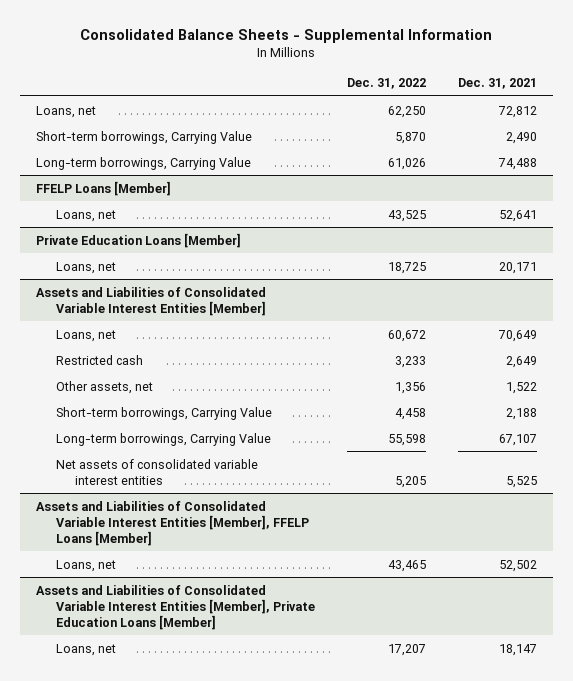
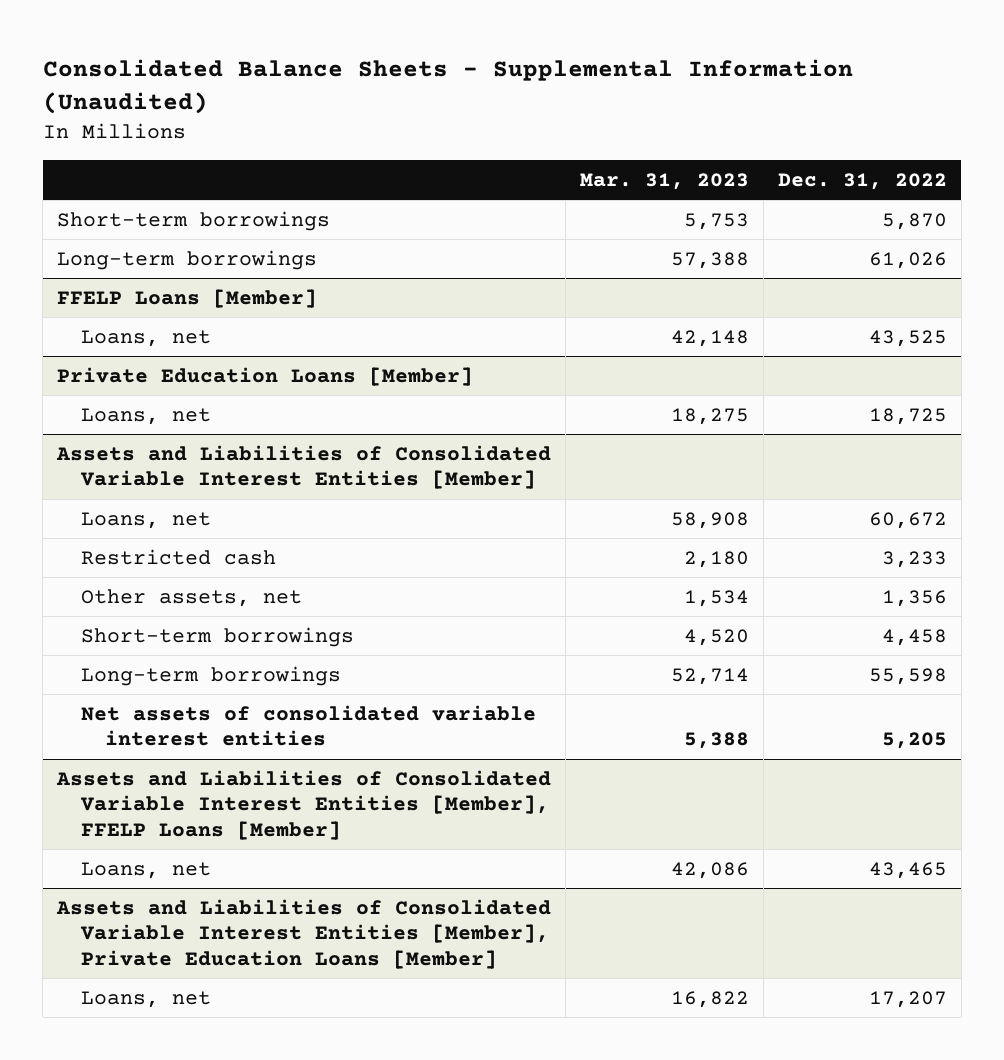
[80,28,493,43] Consolidated Balance Sheets - Supplemental Information -> [42,59,853,115] Consolidated Balance Sheets - Supplemental Information (Unaudited)
[457,78,537,90] Dec. 31, 2021 -> none
none -> [580,172,750,190] Mar. 31, 2023
[35,105,96,118] Loans, net -> none
[35,130,252,144] Short-term borrowings, Carrying Value -> [57,210,331,231] Short-term borrowings
[35,156,251,170] Long-term borrowings, Carrying Value -> [57,249,318,270] Long-term borrowings
[55,406,272,420] Short-term borrowings, Carrying Value -> [80,626,354,647] Short-term borrowings
[55,432,271,446] Long-term borrowings, Carrying Value -> [80,665,341,686] Long-term borrowings

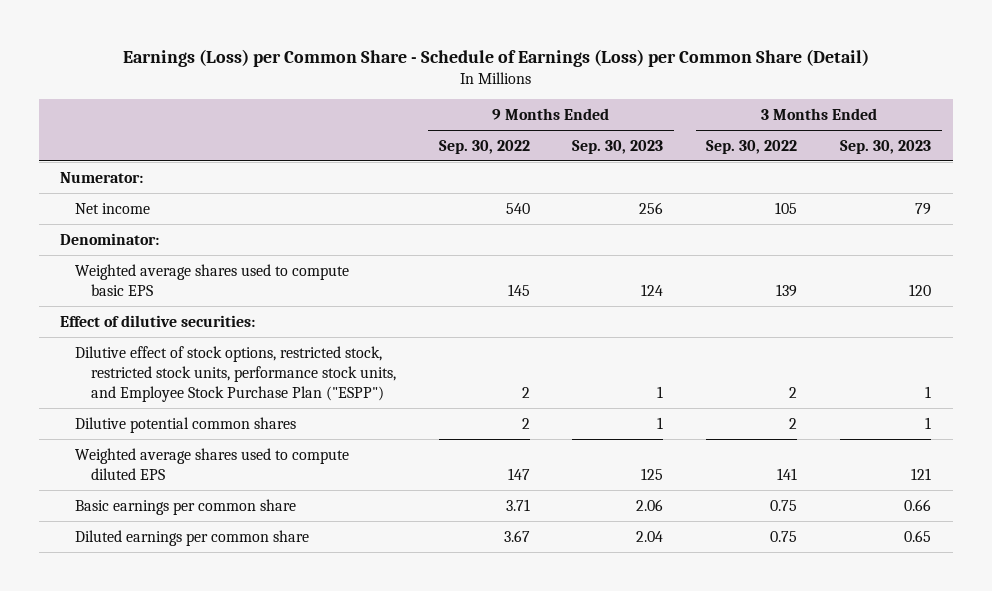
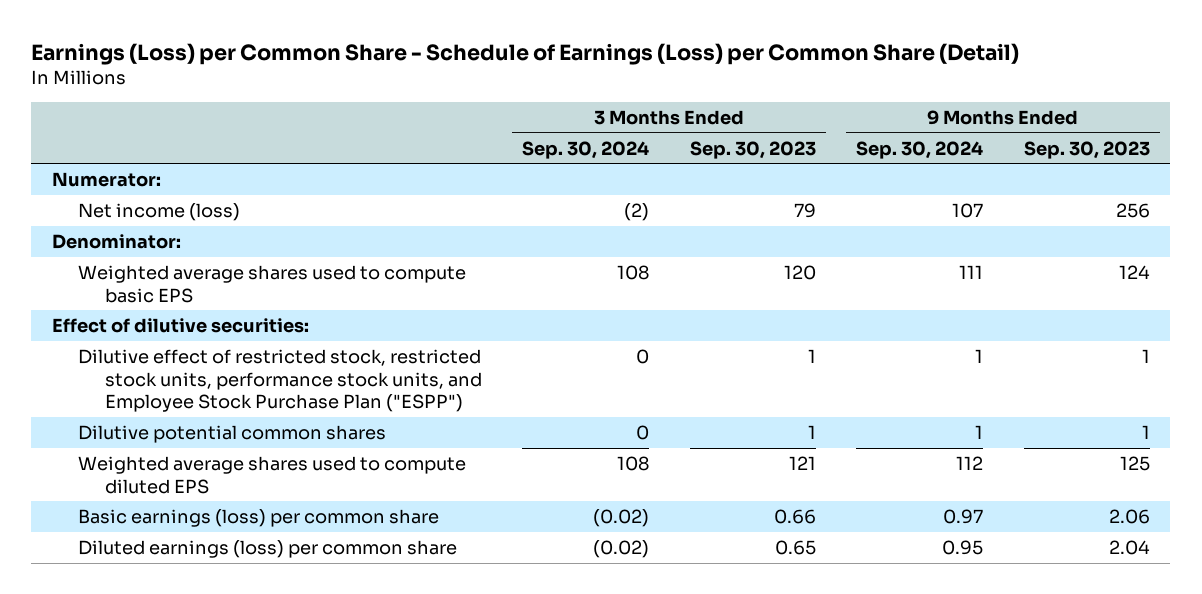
[438,139,530,154] Sep. 30, 2022 -> none
[706,139,798,154] Sep. 30, 2022 -> none
none -> [522,140,650,159] Sep. 30, 2024
none -> [856,140,984,159] Sep. 30, 2024
[75,202,151,214] Net income -> [78,202,241,221] Net income (loss)
[75,345,396,402] Dilutive effect of stock options, restricted stock, restricted stock units, performance stock units, and Employee Stock Purchase Plan ("ESPP") -> [78,348,482,413] Dilutive effect of restricted stock, restricted stock units, performance stock units, and Employee Stock Purchase Plan ("ESPP")
[75,498,297,515] Basic earnings per common share -> [78,508,440,527] Basic earnings (loss) per common share
[75,529,310,546] Diluted earnings per common share -> [78,539,458,558] Diluted earnings (loss) per common share

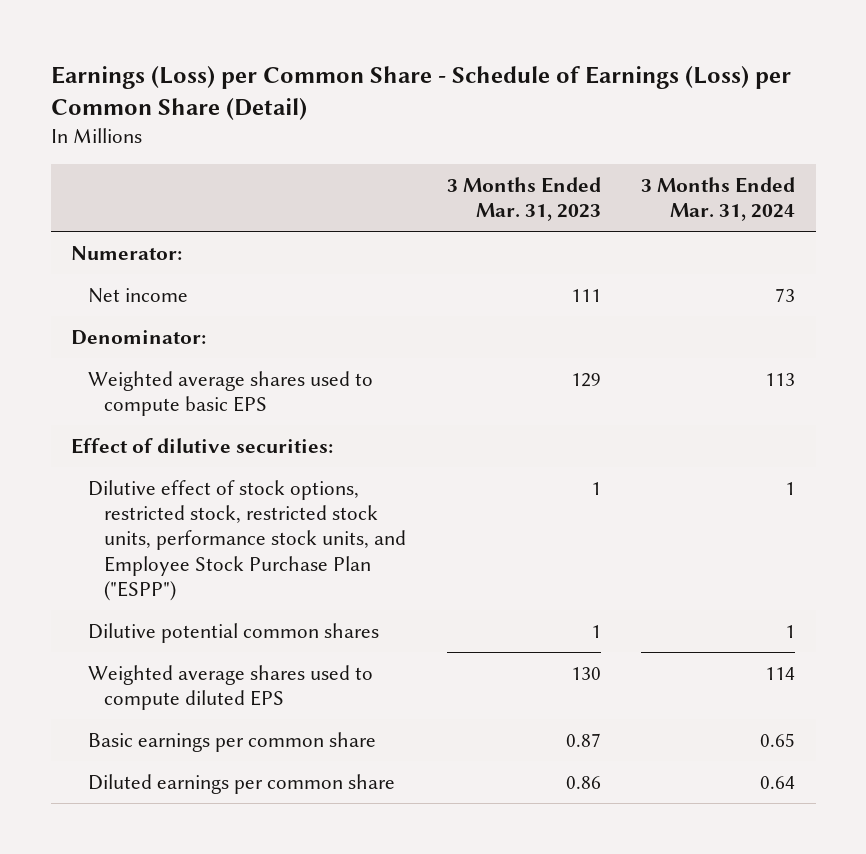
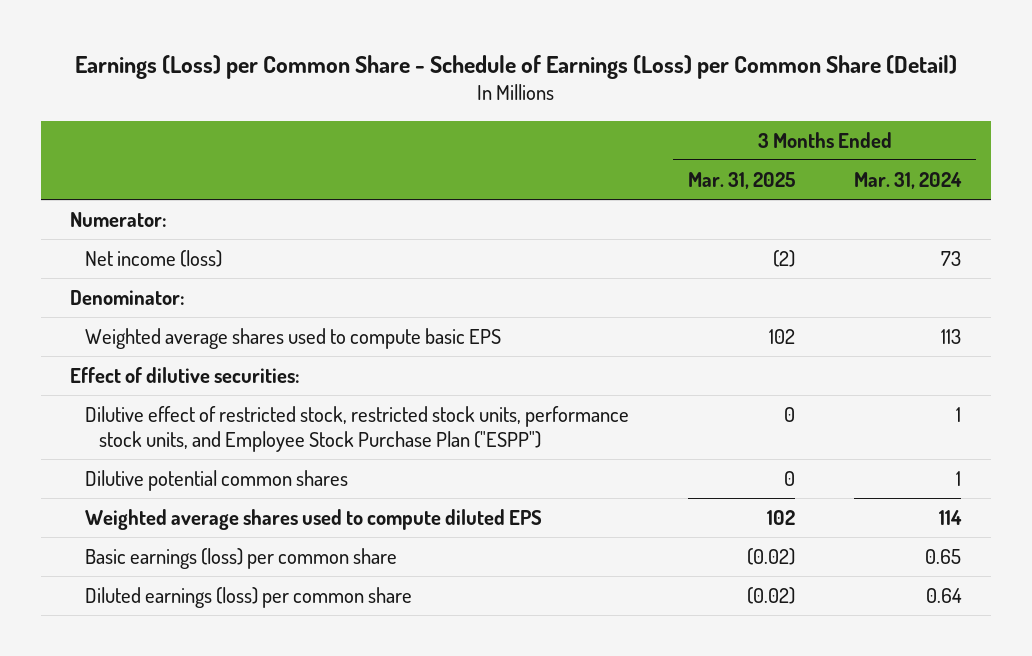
[446,176,601,222] 3 Months Ended Mar. 31, 2023 -> none
none -> [687,172,795,190] Mar. 31, 2025
[87,287,188,303] Net income -> [84,250,222,268] Net income (loss)
[87,479,407,601] Dilutive effect of stock options, restricted stock, restricted stock units, performance stock units, and Employee Stock Purchase Plan ("ESPP") -> [84,406,629,452] Dilutive effect of restricted stock, restricted stock units, performance stock units, and Employee Stock Purchase Plan ("ESPP")
[87,731,376,752] Basic earnings per common share -> [84,548,397,570] Basic earnings (loss) per common share
[87,773,395,794] Diluted earnings per common share -> [84,587,412,609] Diluted earnings (loss) per common share

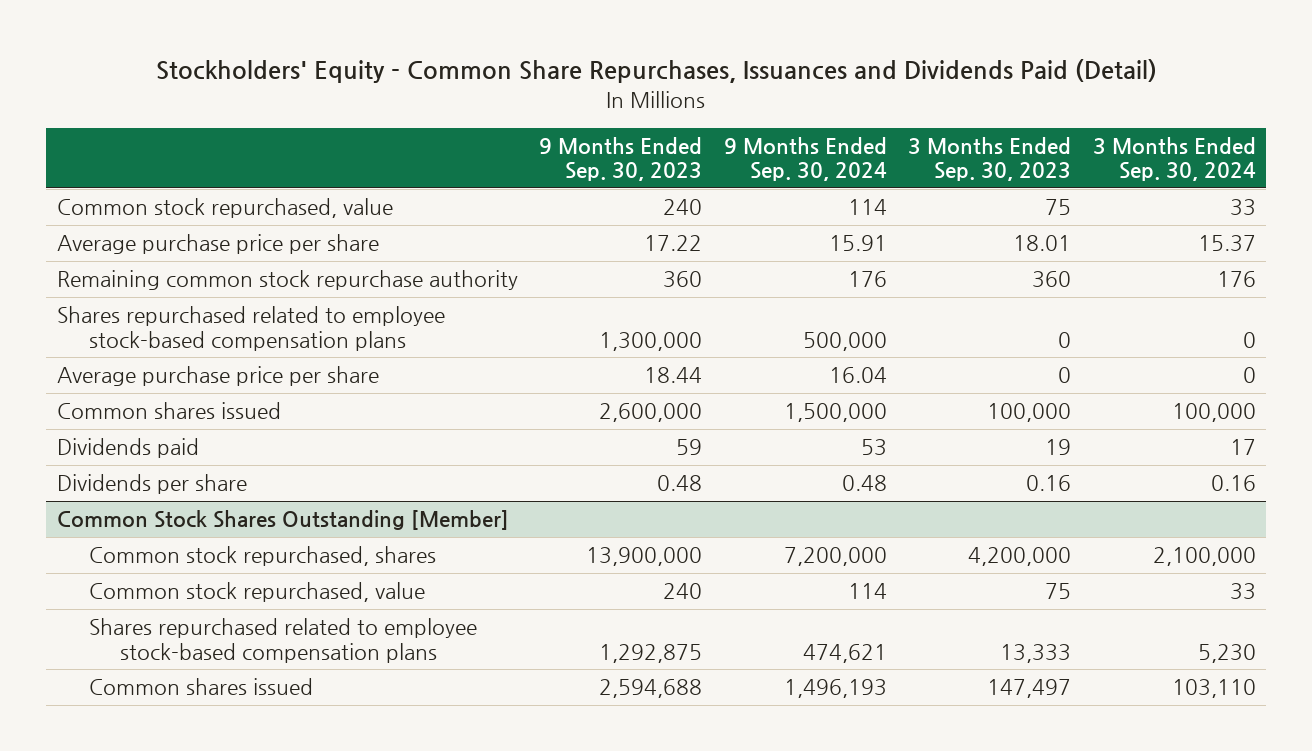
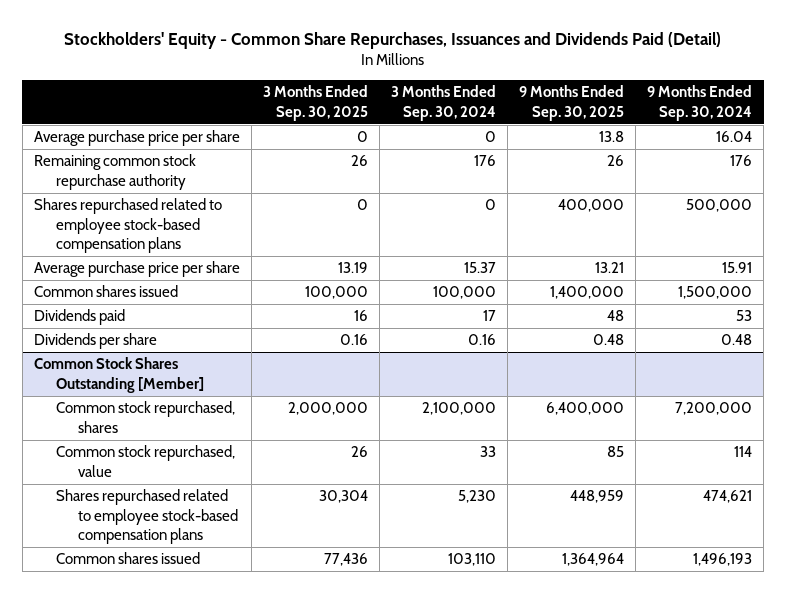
[539,136,703,182] 9 Months Ended Sep. 30, 2023 -> none
[908,136,1072,182] 3 Months Ended Sep. 30, 2023 -> none
none -> [263,85,369,121] 3 Months Ended Sep. 30, 2025
none -> [519,85,625,121] 9 Months Ended Sep. 30, 2025
[56,198,393,219] Common stock repurchased, value -> none
[56,366,379,387] Average purchase price per share -> [33,130,240,147] Average purchase price per share
[56,234,379,255] Average purchase price per share -> [33,261,240,278] Average purchase price per share

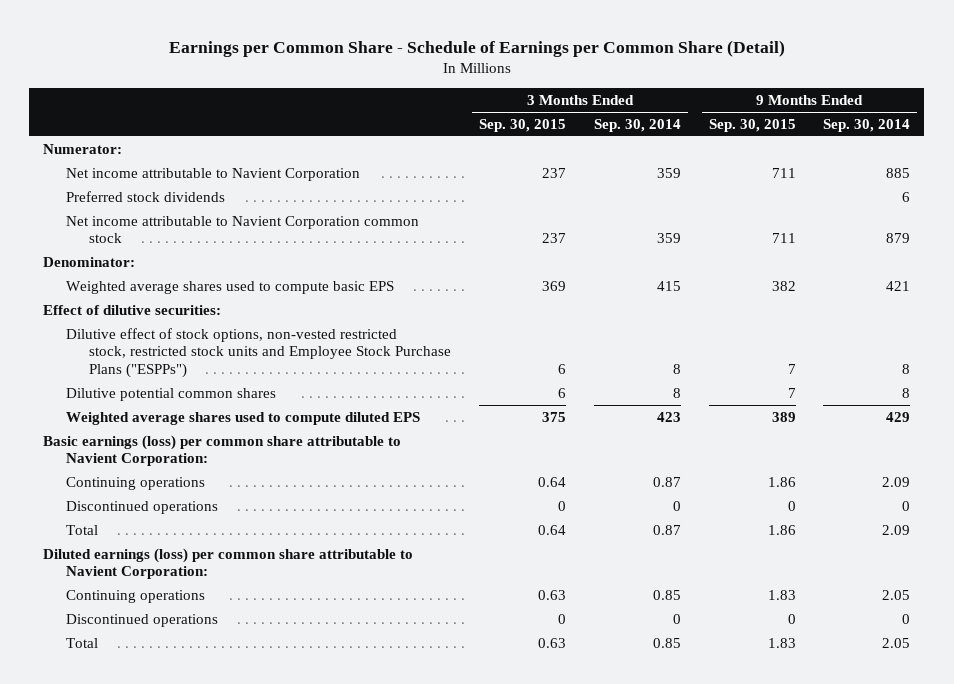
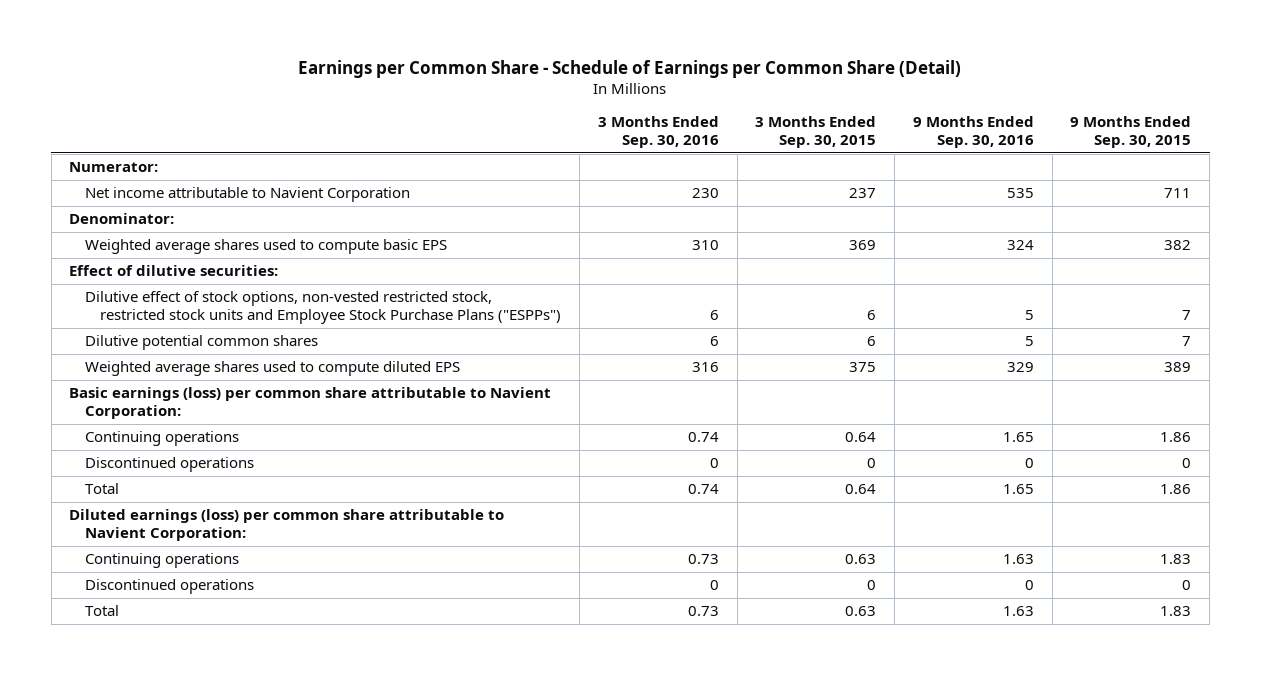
[593,118,681,132] Sep. 30, 2014 -> none
[823,118,911,132] Sep. 30, 2014 -> none
none -> [597,116,719,148] 3 Months Ended Sep. 30, 2016
none -> [912,116,1034,148] 9 Months Ended Sep. 30, 2016
[66,190,226,202] Preferred stock dividends -> none
[66,215,420,244] Net income attributable to Navient Corporation common stock -> none

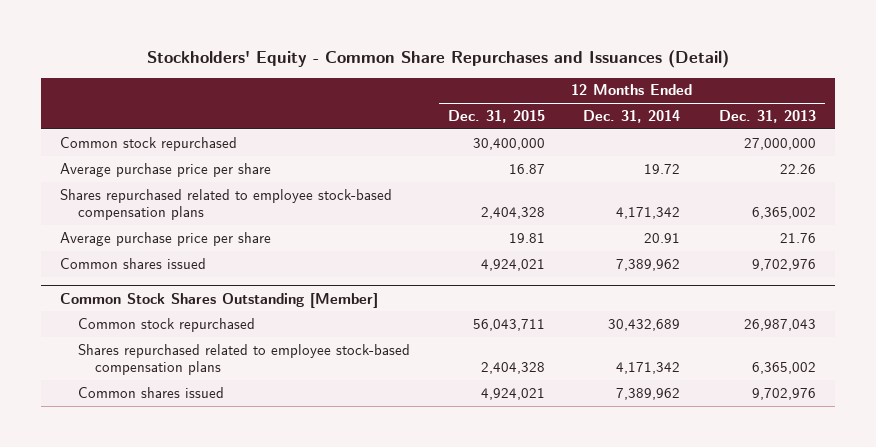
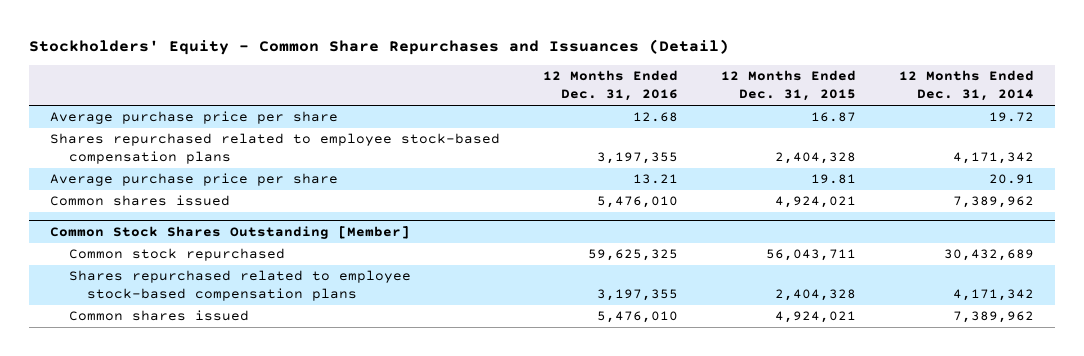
[718,109,816,123] Dec. 31, 2013 -> none
none -> [543,70,679,102] 12 Months Ended Dec. 31, 2016
[60,136,238,151] Common stock repurchased -> none

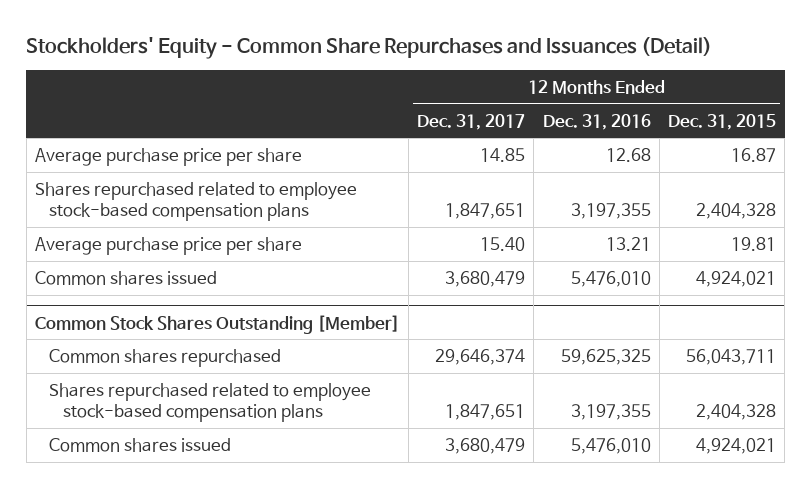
[898,70,1034,102] 12 Months Ended Dec. 31, 2014 -> none
none -> [417,113,526,130] Dec. 31, 2017
[68,248,285,262] Common stock repurchased -> [48,348,281,367] Common shares repurchased

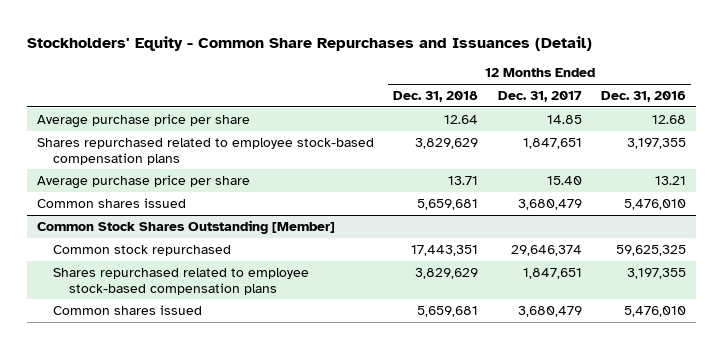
[668,113,777,130] Dec. 31, 2015 -> none
none -> [393,90,479,102] Dec. 31, 2018
[48,348,281,367] Common shares repurchased -> [52,244,231,256] Common stock repurchased

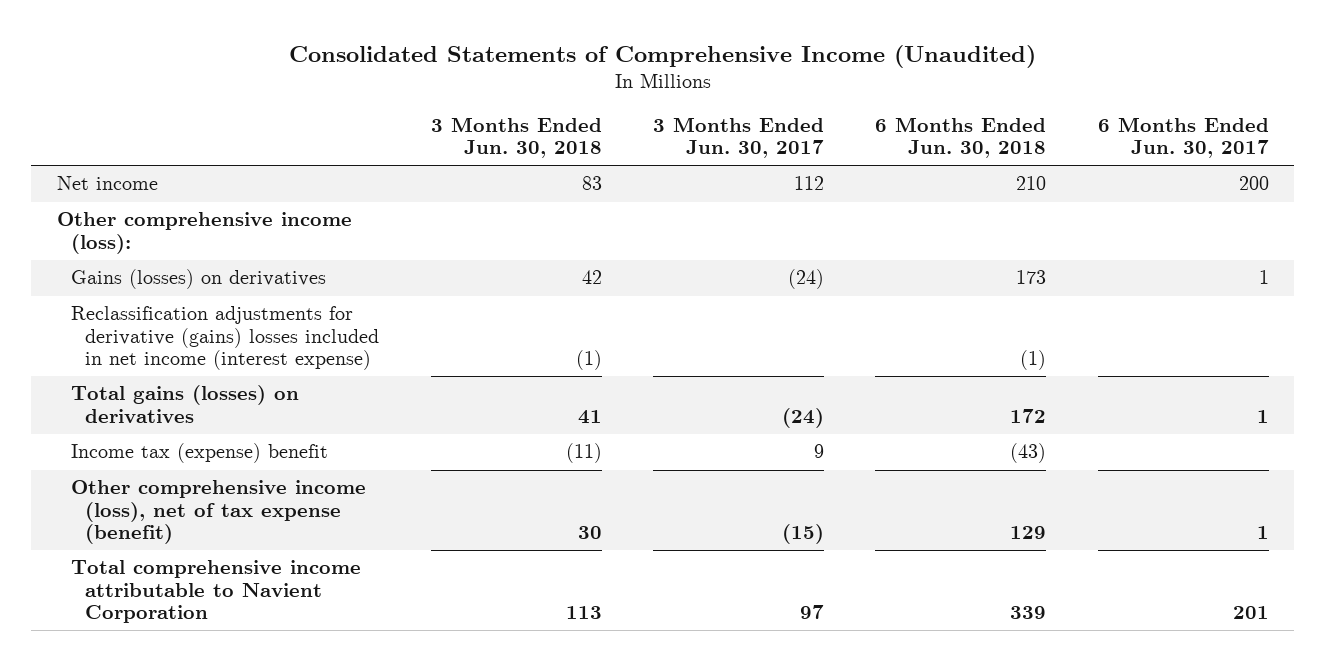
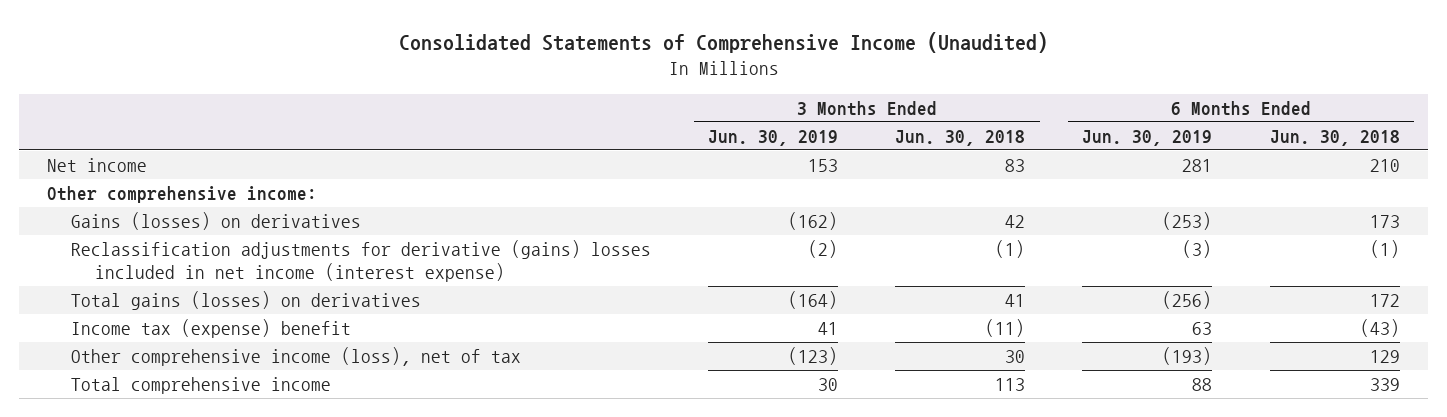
[652,117,824,159] 3 Months Ended Jun. 30, 2017 -> none
[1097,117,1269,159] 6 Months Ended Jun. 30, 2017 -> none
none -> [708,129,839,146] Jun. 30, 2019
none -> [1082,129,1213,146] Jun. 30, 2019
[57,212,353,254] Other comprehensive income (loss): -> [47,186,318,204] Other comprehensive income:
[71,480,367,545] Other comprehensive income (loss), net of tax expense (benefit) -> [70,347,521,367] Other comprehensive income (loss), net of tax
[71,560,362,624] Total comprehensive income attributable to Navient Corporation -> [70,377,331,395] Total comprehensive income

